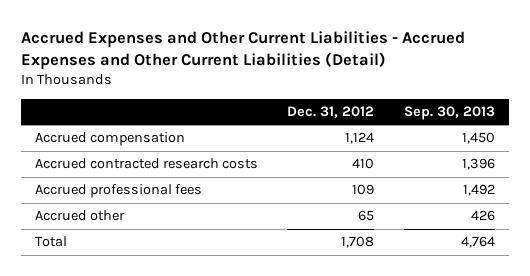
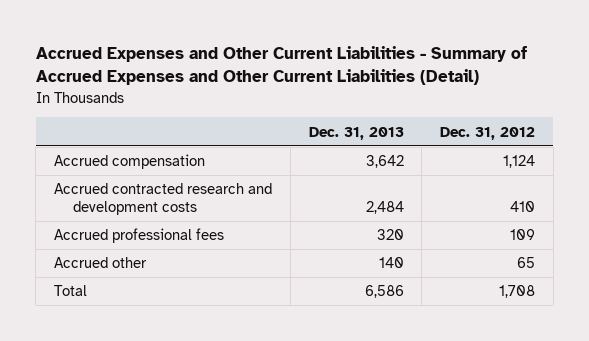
[20,30,465,69] Accrued Expenses and Other Current Liabilities - Accrued Expenses and Other Current Liabilities (Detail) -> [35,46,527,86] Accrued Expenses and Other Current Liabilities - Summary of Accrued Expenses and Other Current Liabilities (Detail)
[403,105,495,120] Sep. 30, 2013 -> none
none -> [308,126,404,140] Dec. 31, 2013
[35,158,259,170] Accrued contracted research costs -> [54,183,273,215] Accrued contracted research and development costs

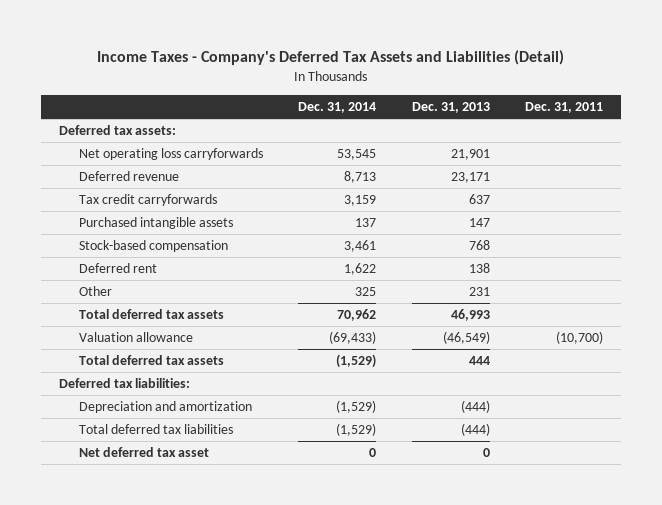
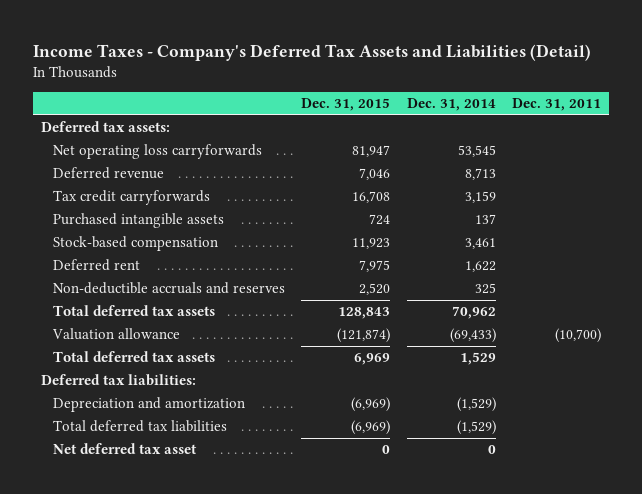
[411,101,490,113] Dec. 31, 2013 -> none
none -> [301,98,391,112] Dec. 31, 2015
[78,286,112,297] Other -> [53,282,286,295] Non-deductible accruals and reserves
[336,354,377,369] (1,529) -> [459,352,496,366] 1,529

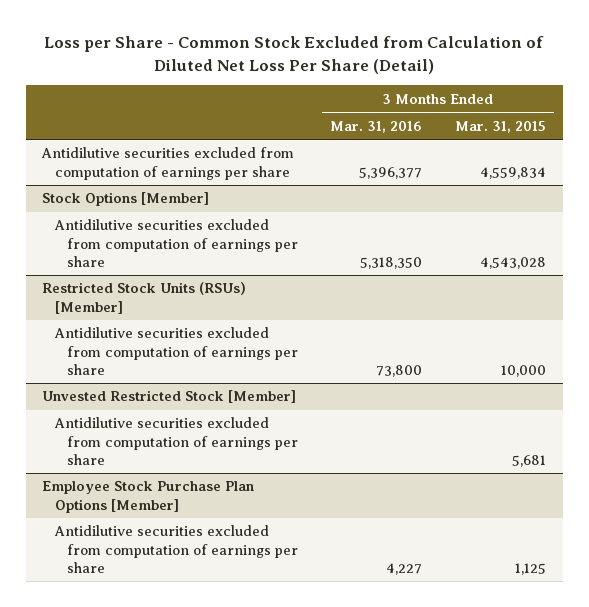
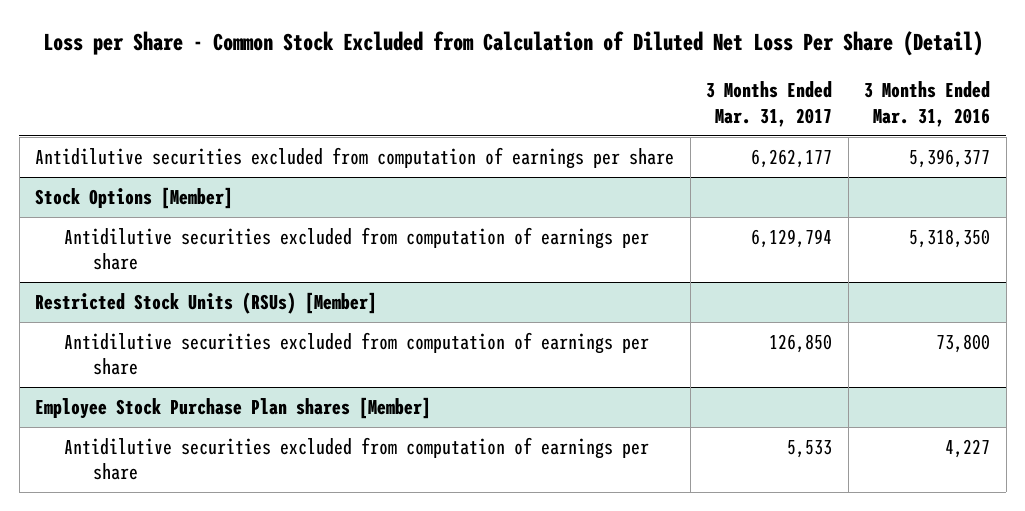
[455,120,547,133] Mar. 31, 2015 -> none
none -> [706,81,833,127] 3 Months Ended Mar. 31, 2017
[42,390,297,404] Unvested Restricted Stock [Member] -> none
[53,417,298,465] Antidilutive securities excluded from computation of earnings per share -> none
[42,481,255,513] Employee Stock Purchase Plan Options [Member] -> [35,396,432,419] Employee Stock Purchase Plan shares [Member]

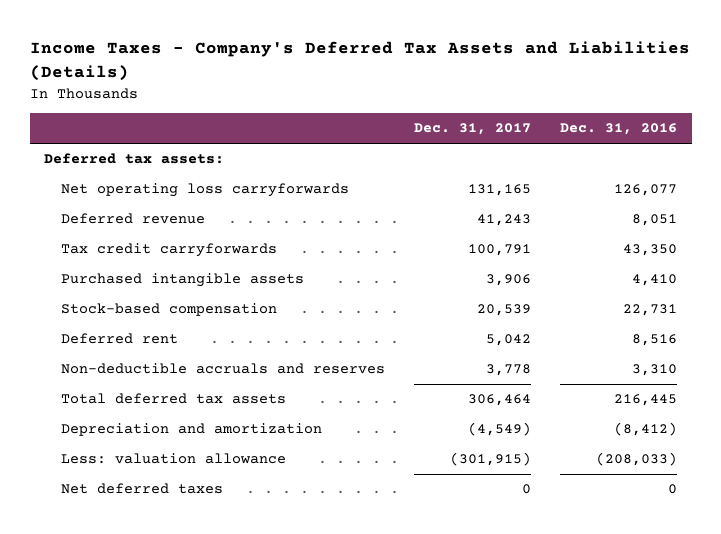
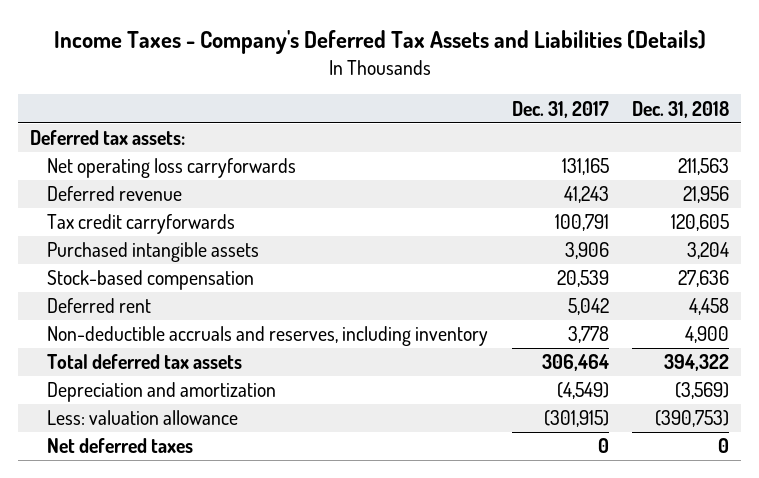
[560,123,678,136] Dec. 31, 2016 -> none
none -> [632,100,730,118] Dec. 31, 2018
[60,363,385,375] Non-deductible accruals and reserves -> [46,326,488,347] Non-deductible accruals and reserves, including inventory

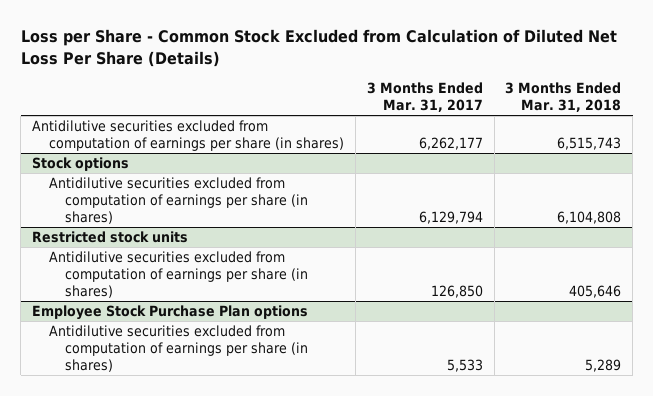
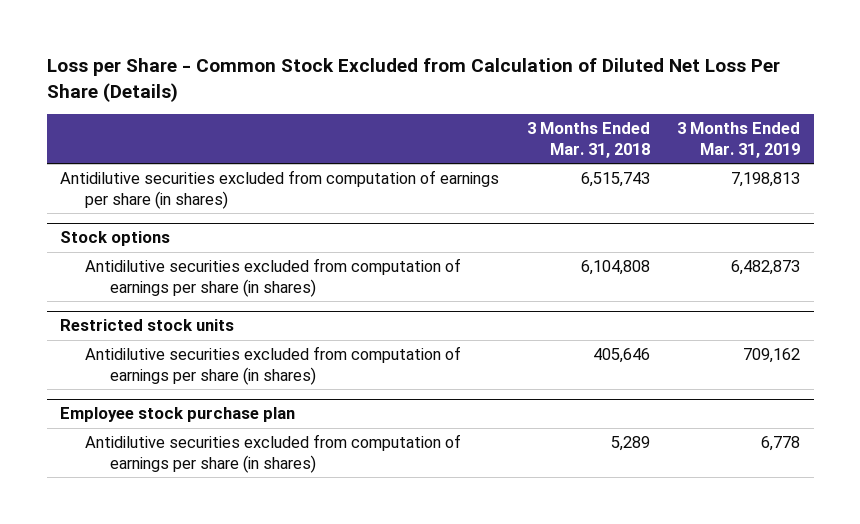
[366,82,483,113] 3 Months Ended Mar. 31, 2017 -> none
none -> [676,121,800,158] 3 Months Ended Mar. 31, 2019
[32,305,309,321] Employee Stock Purchase Plan options -> [60,407,296,423] Employee stock purchase plan

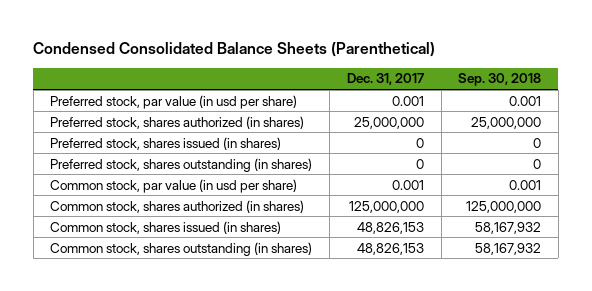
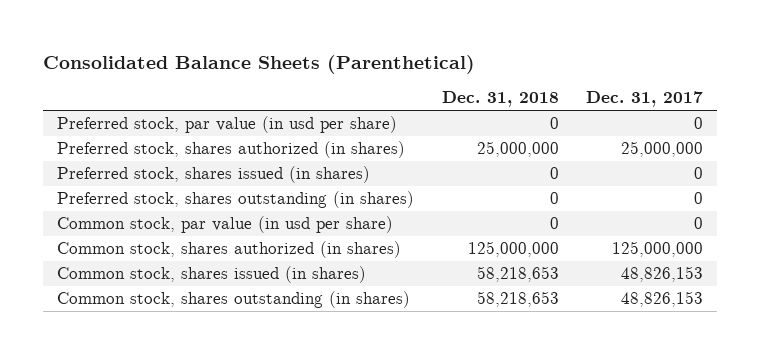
[33,42,436,58] Condensed Consolidated Balance Sheets (Parenthetical) -> [43,54,476,74] Consolidated Balance Sheets (Parenthetical)
[458,73,542,87] Sep. 30, 2018 -> none
none -> [441,91,559,108] Dec. 31, 2018
[391,95,424,106] 0.001 -> [694,117,704,130] 0
[391,179,424,190] 0.001 -> [694,217,704,230] 0

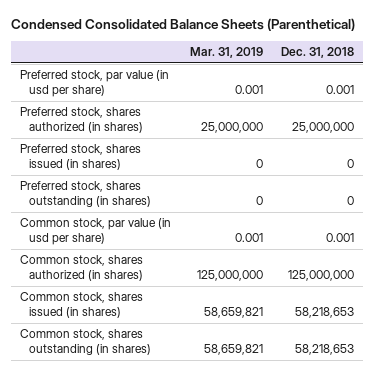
[43,54,476,74] Consolidated Balance Sheets (Parenthetical) -> [10,18,355,32] Condensed Consolidated Balance Sheets (Parenthetical)
[586,91,704,108] Dec. 31, 2017 -> none
none -> [189,47,263,59] Mar. 31, 2019
[549,117,559,130] 0 -> [326,85,355,95] 0.001
[549,217,559,230] 0 -> [326,233,355,243] 0.001

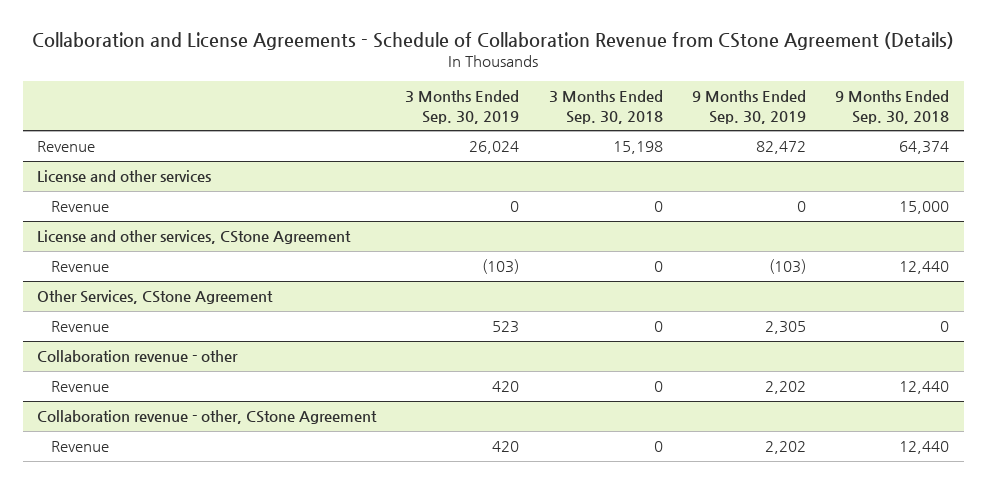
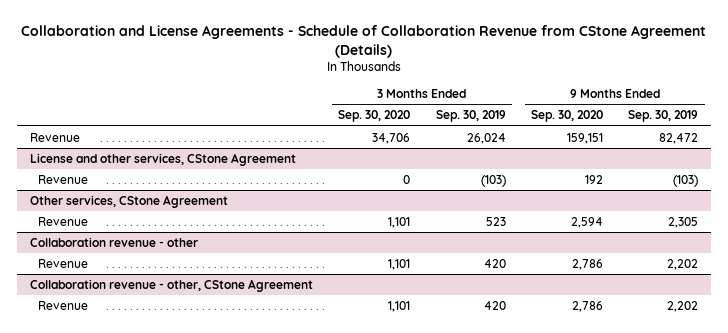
[548,90,663,124] 3 Months Ended Sep. 30, 2018 -> none
[835,90,950,124] 9 Months Ended Sep. 30, 2018 -> none
none -> [338,110,411,123] Sep. 30, 2020
none -> [530,110,603,123] Sep. 30, 2020
[37,170,212,183] License and other services -> none
[50,201,109,213] Revenue -> none
[37,290,274,305] Other Services, CStone Agreement -> [29,194,228,208] Other services, CStone Agreement

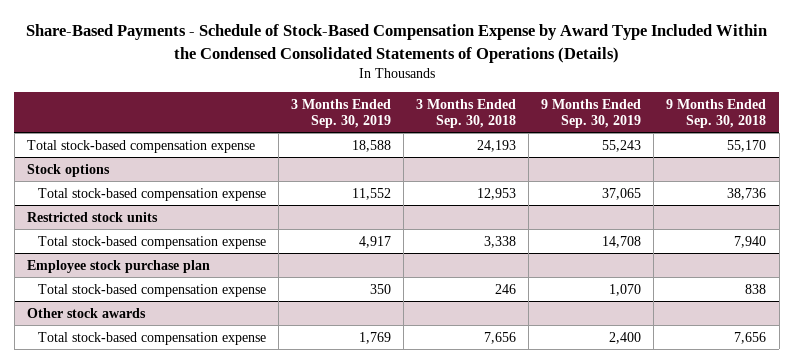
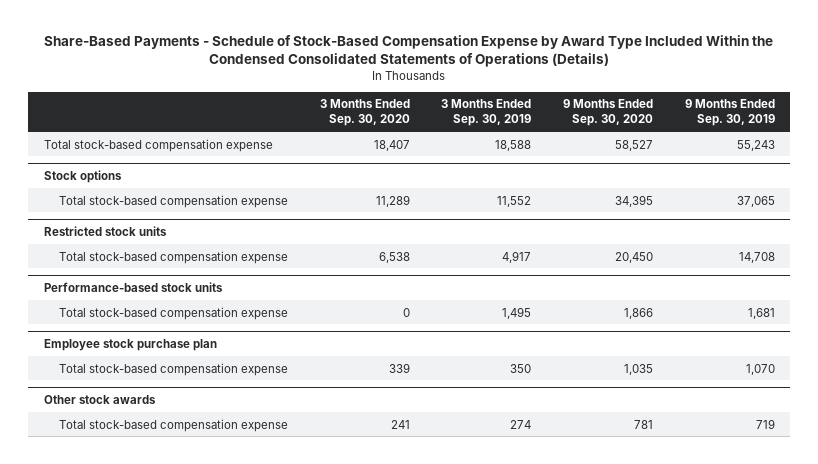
[416,98,517,129] 3 Months Ended Sep. 30, 2018 -> none
[666,98,767,129] 9 Months Ended Sep. 30, 2018 -> none
none -> [319,99,410,127] 3 Months Ended Sep. 30, 2020
none -> [562,99,653,127] 9 Months Ended Sep. 30, 2020
none -> [43,282,223,293] Performance-based stock units
none -> [59,306,289,320] Total stock-based compensation expense
[359,331,392,344] 1,769 -> [510,419,532,429] 274
[609,331,642,344] 2,400 -> [755,418,775,429] 719

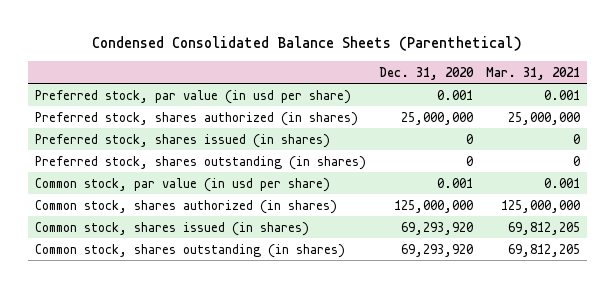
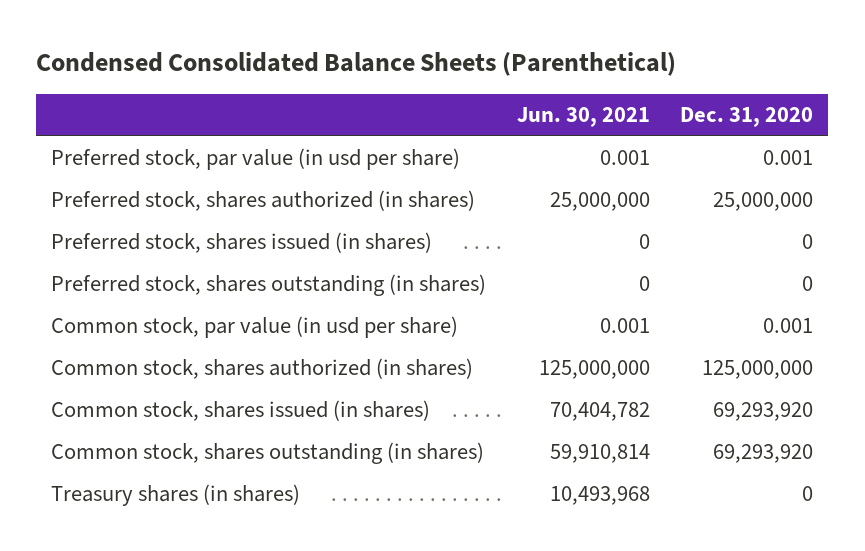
[486,66,581,80] Mar. 31, 2021 -> none
none -> [516,107,650,128] Jun. 30, 2021
none -> [51,484,301,507] Treasury shares (in shares)

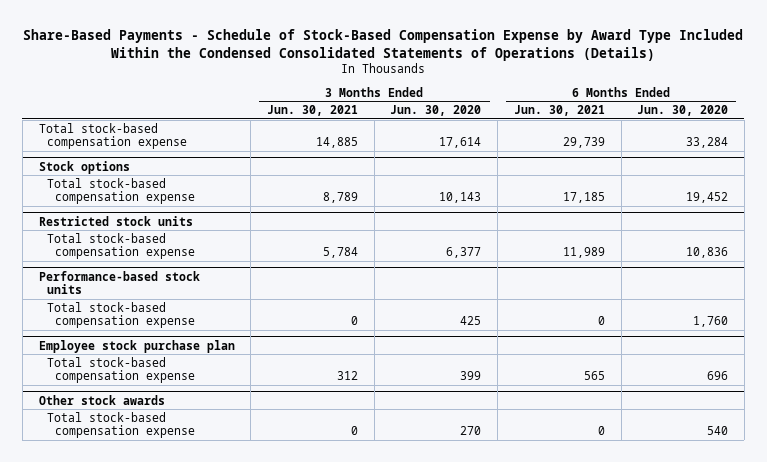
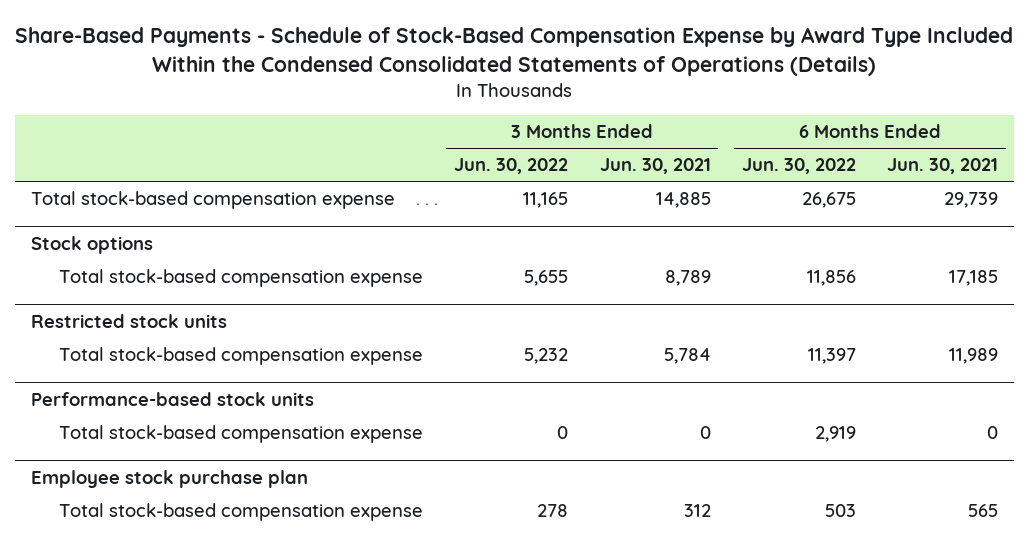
[390,105,482,117] Jun. 30, 2020 -> none
[637,105,729,117] Jun. 30, 2020 -> none
none -> [454,158,569,175] Jun. 30, 2022
none -> [741,158,856,175] Jun. 30, 2022
[38,394,165,405] Other stock awards -> none
[46,411,195,439] Total stock-based compensation expense -> none

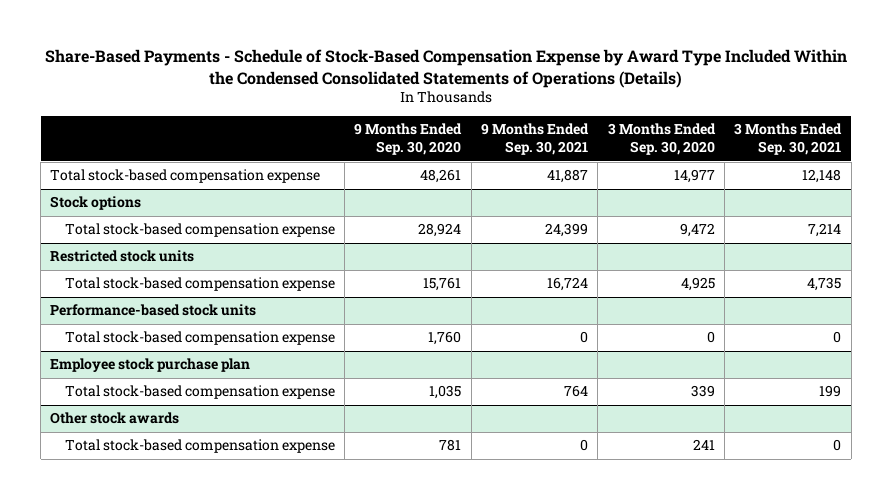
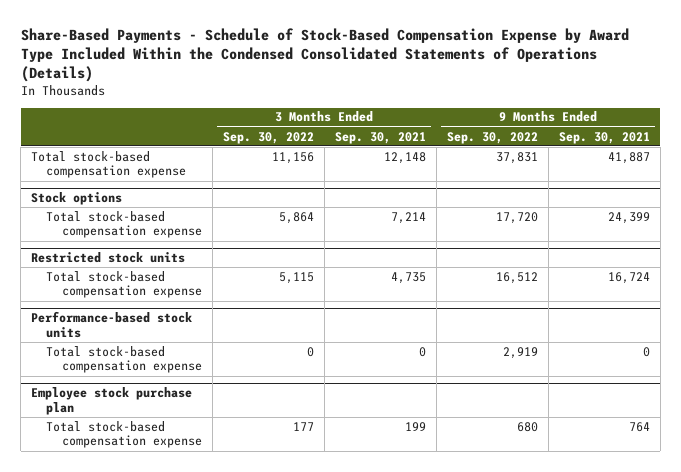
[354,123,463,156] 9 Months Ended Sep. 30, 2020 -> none
[607,123,716,156] 3 Months Ended Sep. 30, 2020 -> none
none -> [222,131,314,144] Sep. 30, 2022
none -> [446,131,538,144] Sep. 30, 2022
[50,412,180,425] Other stock awards -> none
[64,439,335,454] Total stock-based compensation expense -> none

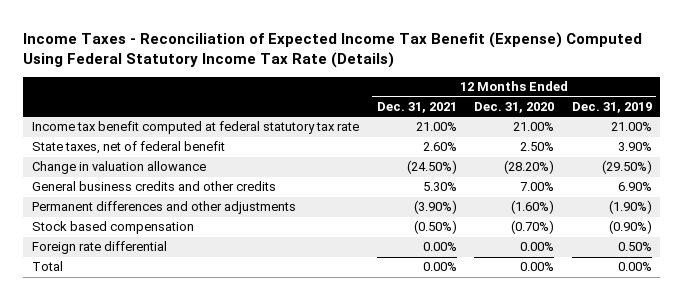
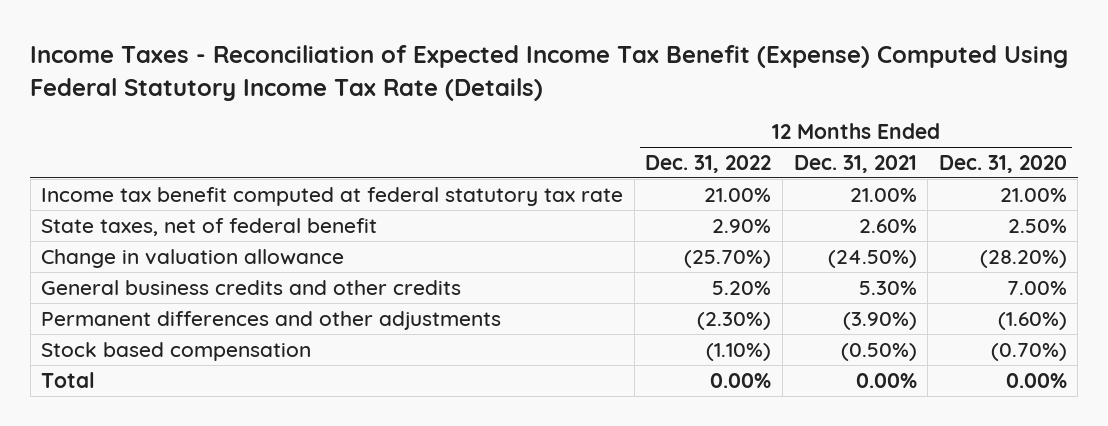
[571,101,652,113] Dec. 31, 2019 -> none
none -> [645,155,772,174] Dec. 31, 2022
[32,241,168,255] Foreign rate differential -> none

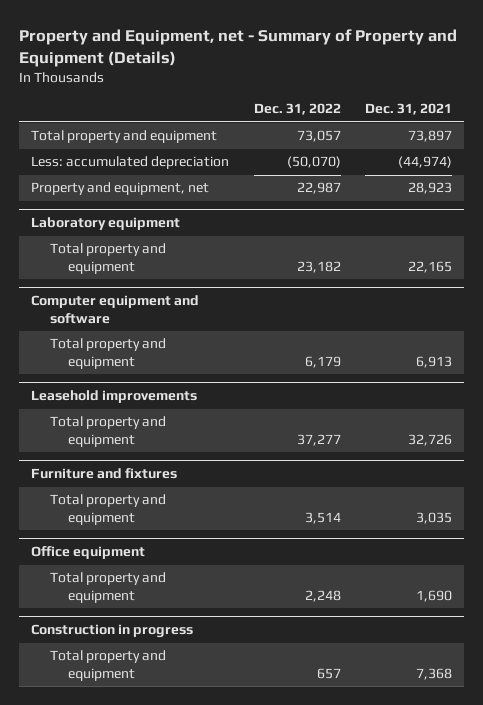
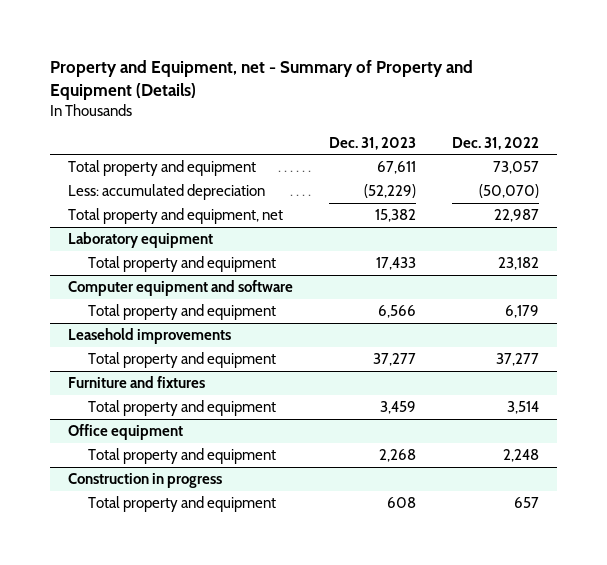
[365,103,453,116] Dec. 31, 2021 -> none
none -> [329,136,417,150] Dec. 31, 2023
[31,182,210,196] Property and equipment, net -> [67,208,283,225] Total property and equipment, net

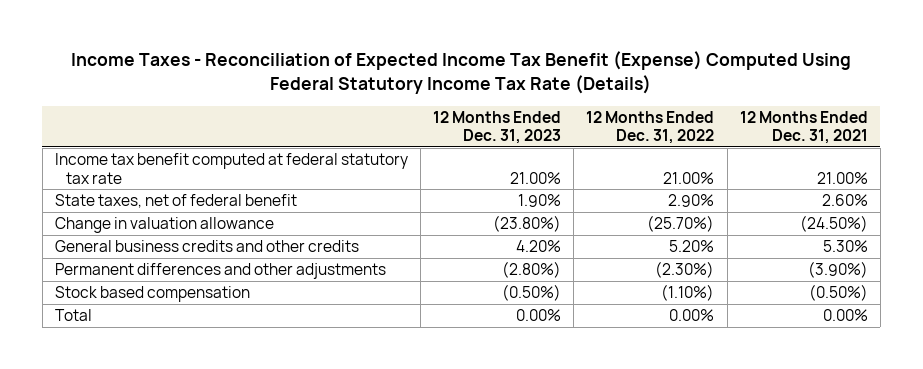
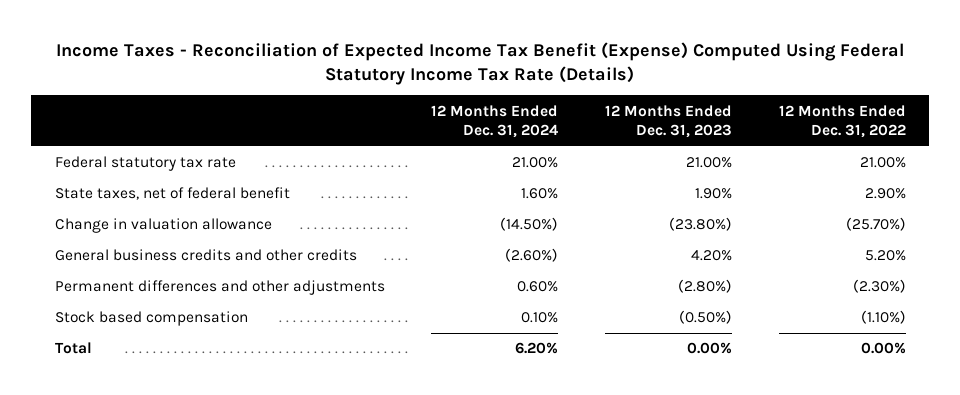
[739,110,868,145] 12 Months Ended Dec. 31, 2021 -> none
none -> [431,104,559,139] 12 Months Ended Dec. 31, 2024
[54,153,408,184] Income tax benefit computed at federal statutory tax rate -> [54,156,236,172] Federal statutory tax rate

